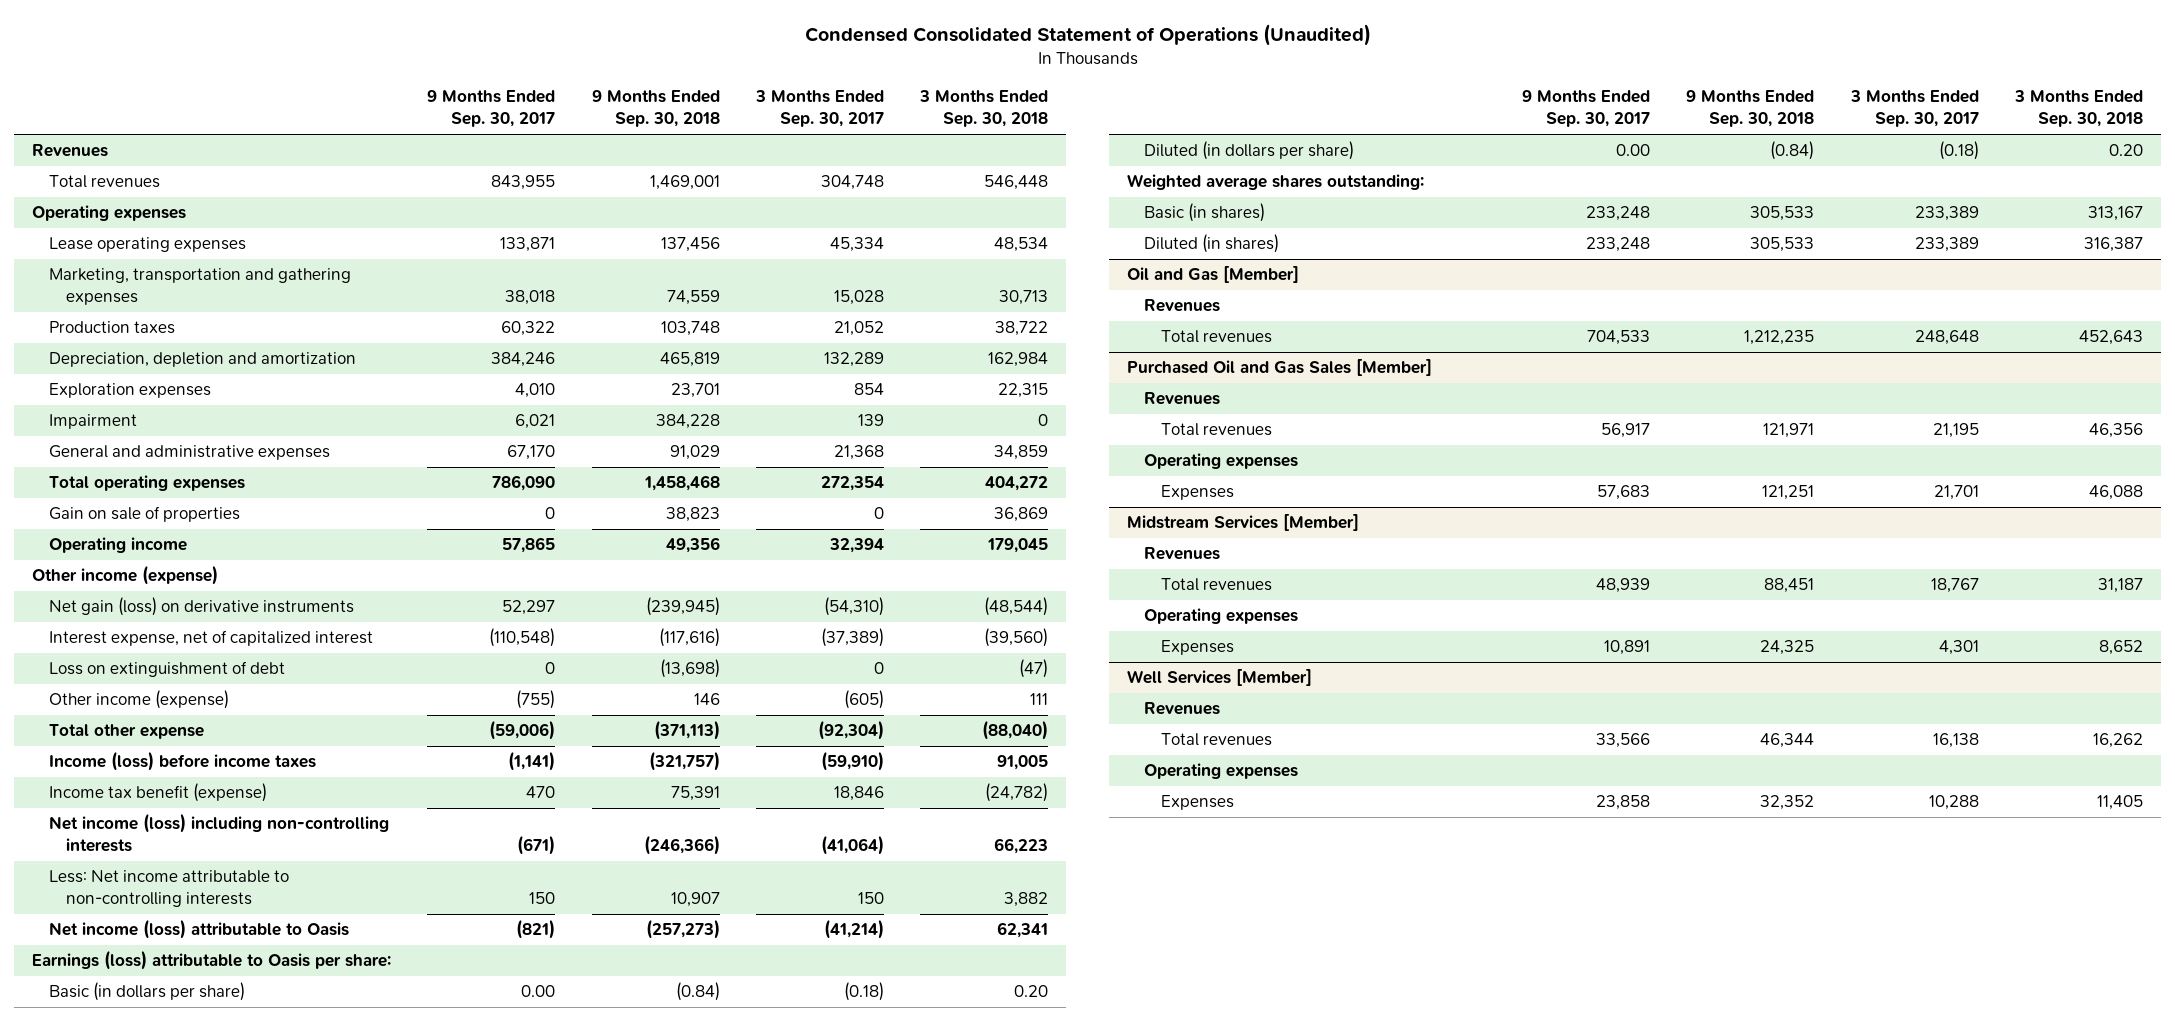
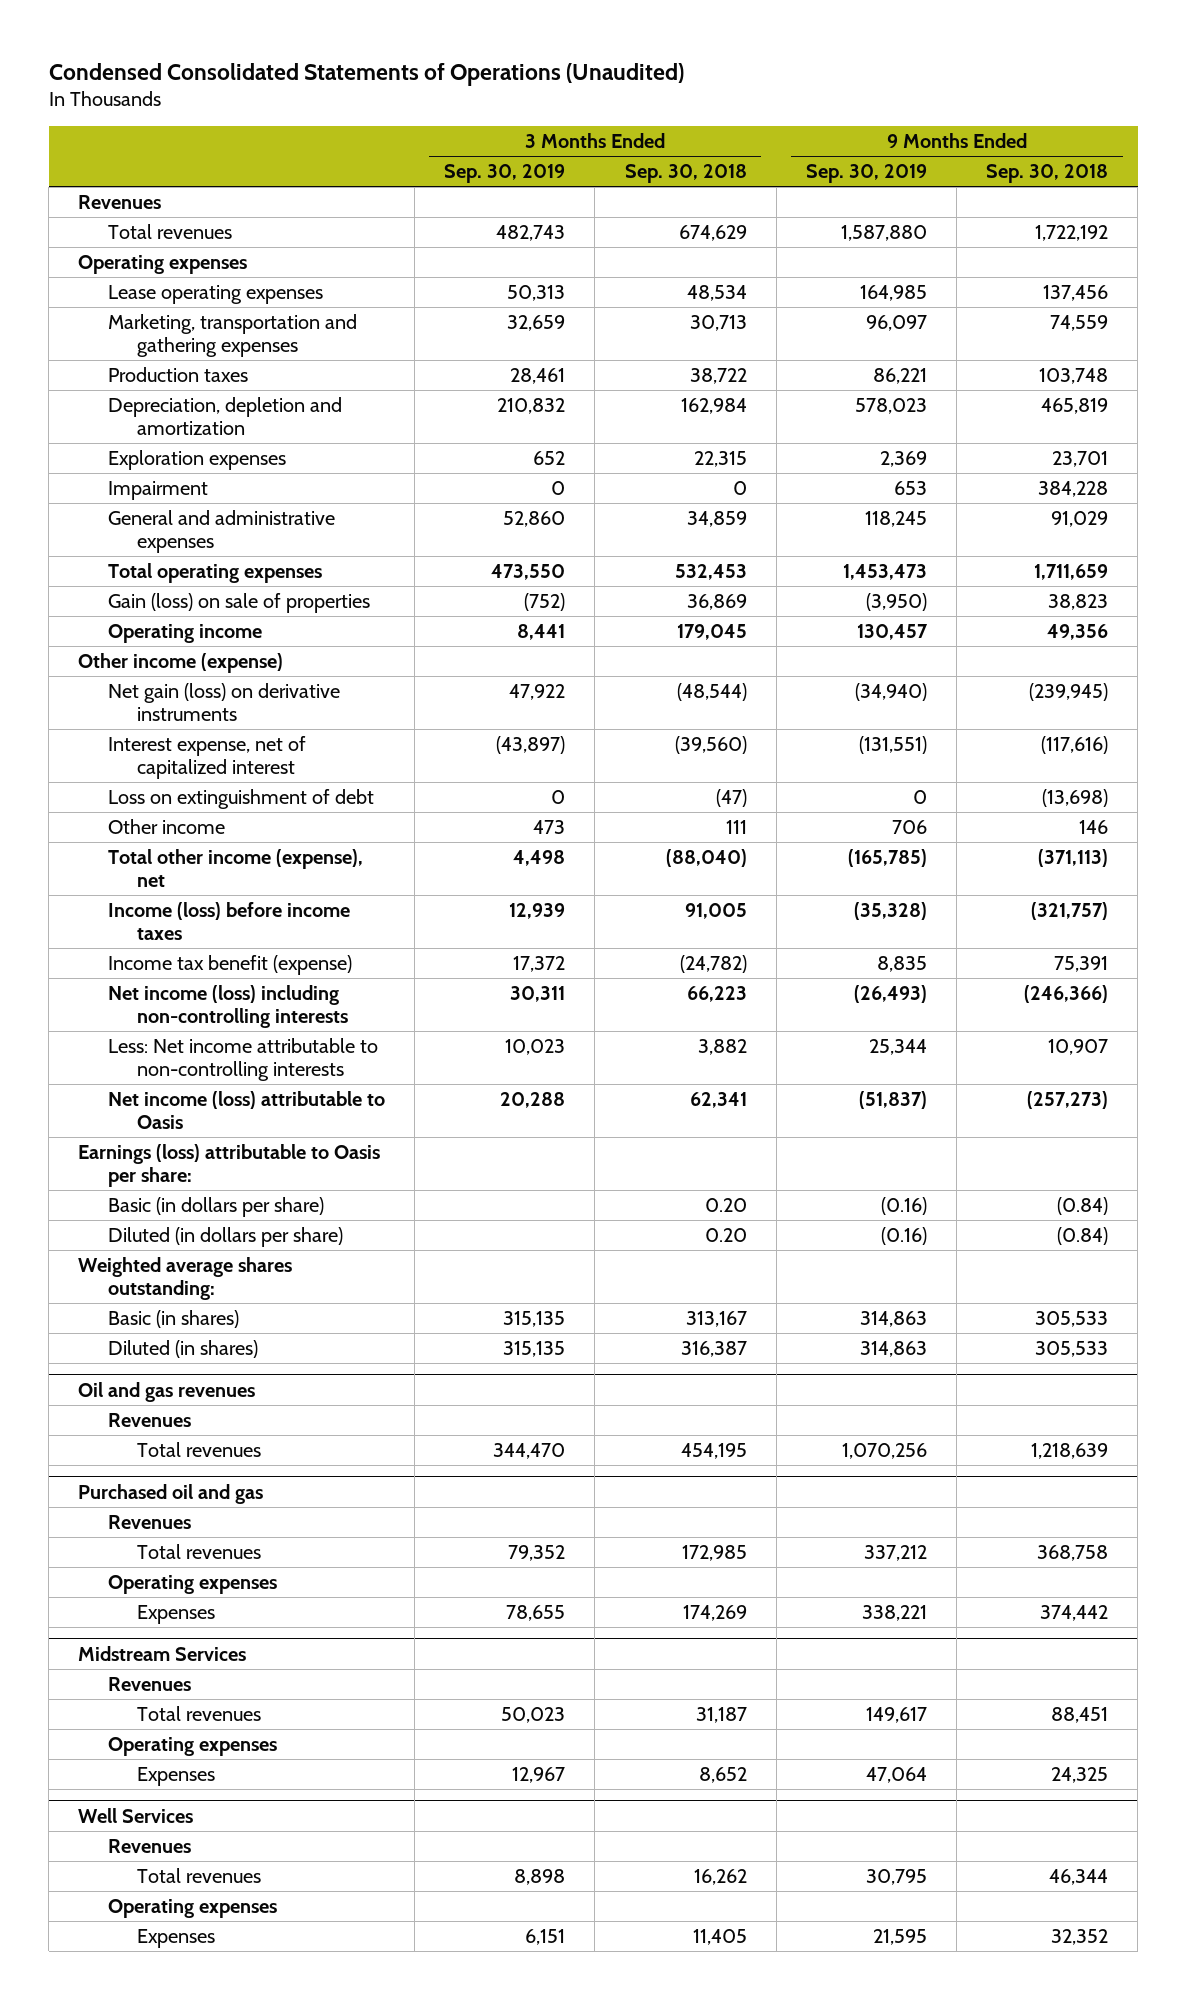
[804,23,1371,46] Condensed Consolidated Statement of Operations (Unaudited) -> [48,62,684,86] Condensed Consolidated Statements of Operations (Unaudited)
[427,90,556,128] 9 Months Ended Sep. 30, 2017 -> none
[754,90,884,128] 3 Months Ended Sep. 30, 2017 -> none
none -> [444,164,566,184] Sep. 30, 2019
none -> [805,164,927,184] Sep. 30, 2019
[649,175,720,191] 1,469,001 -> [1035,224,1109,241] 1,722,192
[984,175,1049,191] 546,448 -> [678,224,747,241] 674,629
[643,475,720,492] 1,458,468 -> [1034,563,1109,580] 1,711,659
[985,476,1049,492] 404,272 -> [674,563,747,580] 532,453
[49,506,241,523] Gain on sale of properties -> [107,592,370,613] Gain (loss) on sale of properties
[49,690,230,710] Other income (expense) -> [107,818,225,834] Other income
[49,724,205,740] Total other expense -> [107,848,363,888] Total other income (expense), net
[1126,266,1299,284] Oil and Gas [Member] -> [78,1381,256,1402] Oil and gas revenues
[1744,330,1815,346] 1,212,235 -> [1031,1442,1109,1459] 1,218,639
[2078,330,2143,346] 452,643 -> [680,1442,747,1459] 454,195
[1126,359,1432,377] Purchased Oil and Gas Sales [Member] -> [78,1483,264,1504] Purchased oil and gas
[1763,423,1815,439] 121,971 -> [1037,1544,1109,1561] 368,758
[2088,423,2143,439] 46,356 -> [681,1544,747,1561] 172,985
[1762,485,1815,501] 121,251 -> [1040,1604,1109,1621] 374,442
[2088,485,2143,501] 46,088 -> [682,1604,747,1621] 174,269
[1126,514,1359,532] Midstream Services [Member] -> [78,1645,247,1661] Midstream Services
[1126,669,1312,687] Well Services [Member] -> [78,1807,194,1823] Well Services

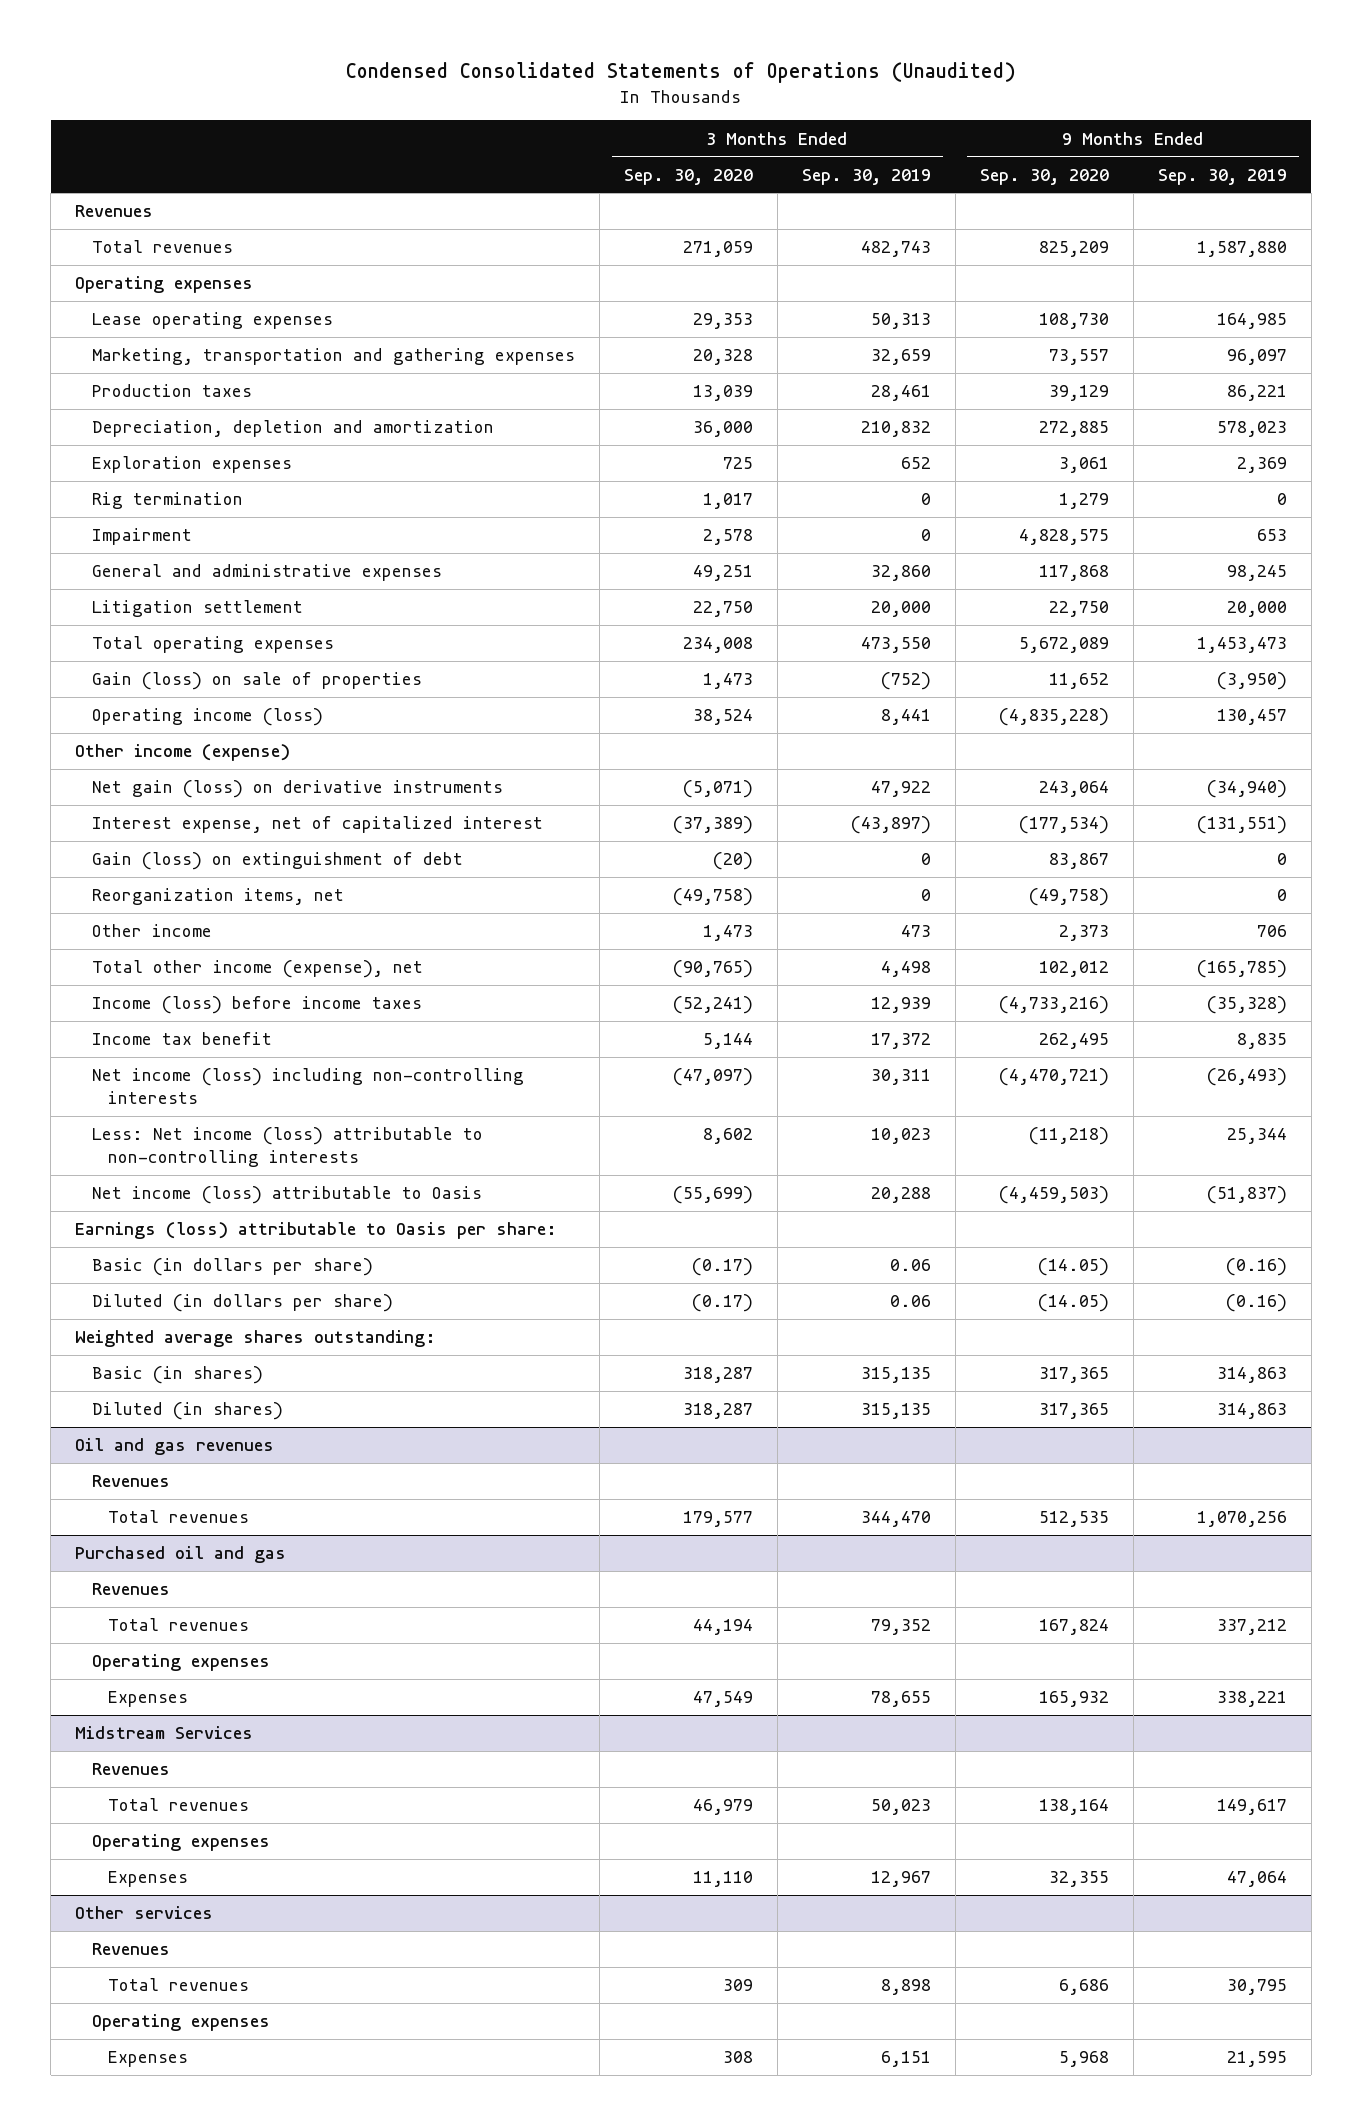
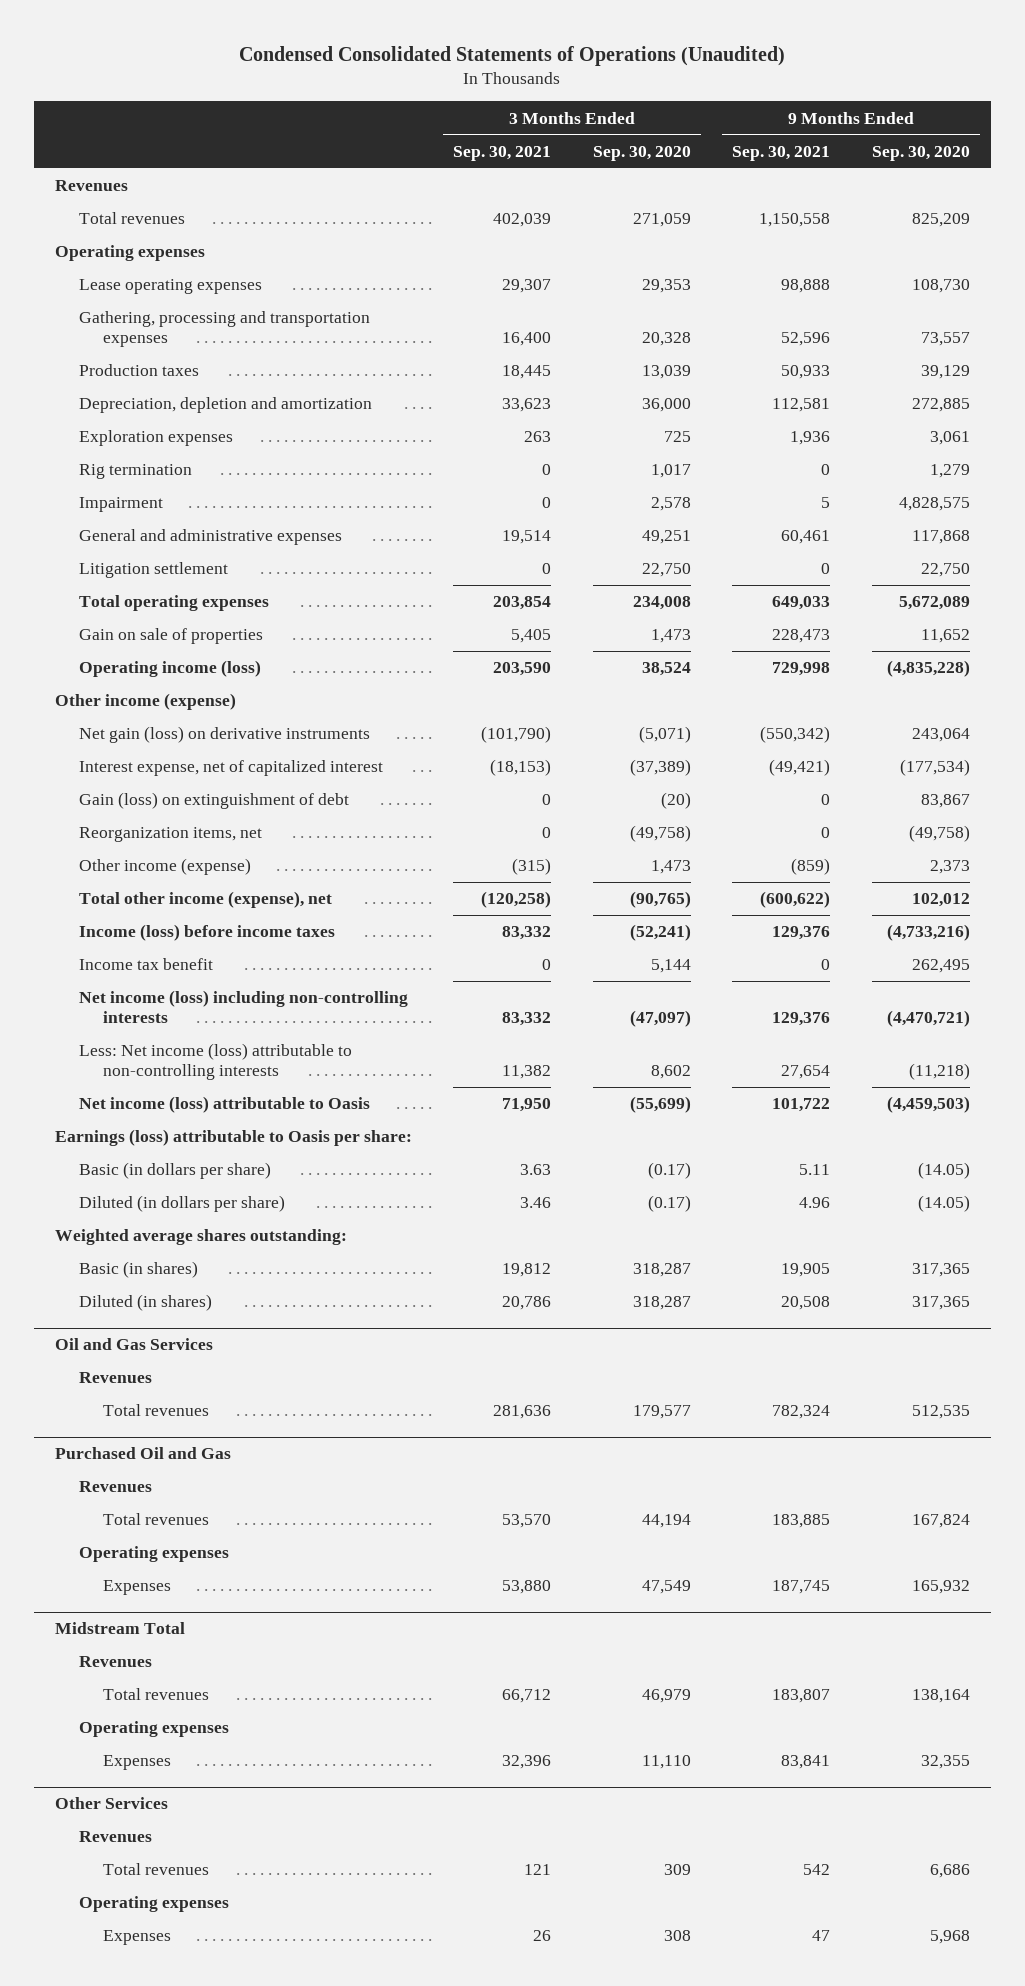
[801,168,931,185] Sep. 30, 2019 -> none
[1157,168,1287,185] Sep. 30, 2019 -> none
none -> [453,145,552,161] Sep. 30, 2021
none -> [732,145,831,161] Sep. 30, 2021
[91,348,575,366] Marketing, transportation and gathering expenses -> [78,311,370,348] Gathering, processing and transportation expenses
[91,672,422,691] Gain (loss) on sale of properties -> [78,628,263,645] Gain on sale of properties
[91,924,212,938] Other income -> [78,858,251,876] Other income (expense)
[75,1438,275,1456] Oil and gas revenues -> [54,1338,213,1351] Oil and Gas Services
[75,1546,287,1564] Purchased oil and gas -> [54,1447,231,1460] Purchased Oil and Gas
[75,1726,254,1740] Midstream Services -> [54,1622,185,1635] Midstream Total
[75,1906,214,1920] Other services -> [54,1797,168,1810] Other Services

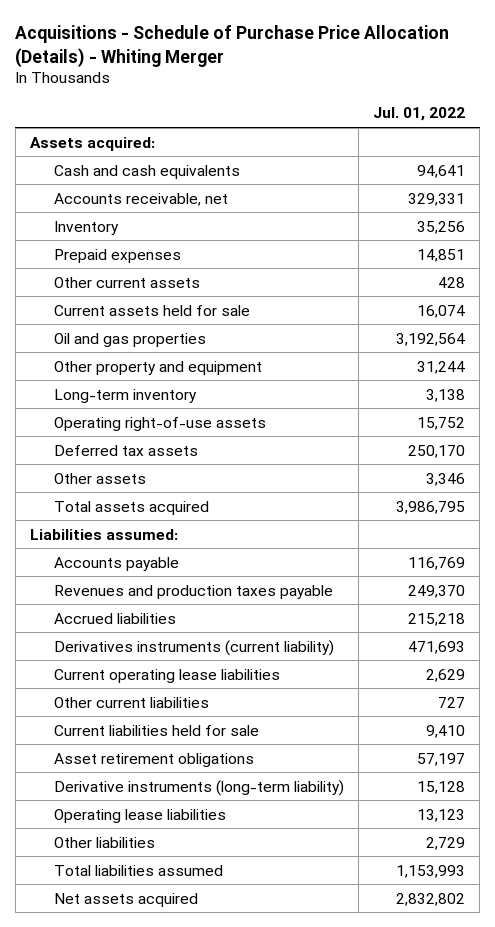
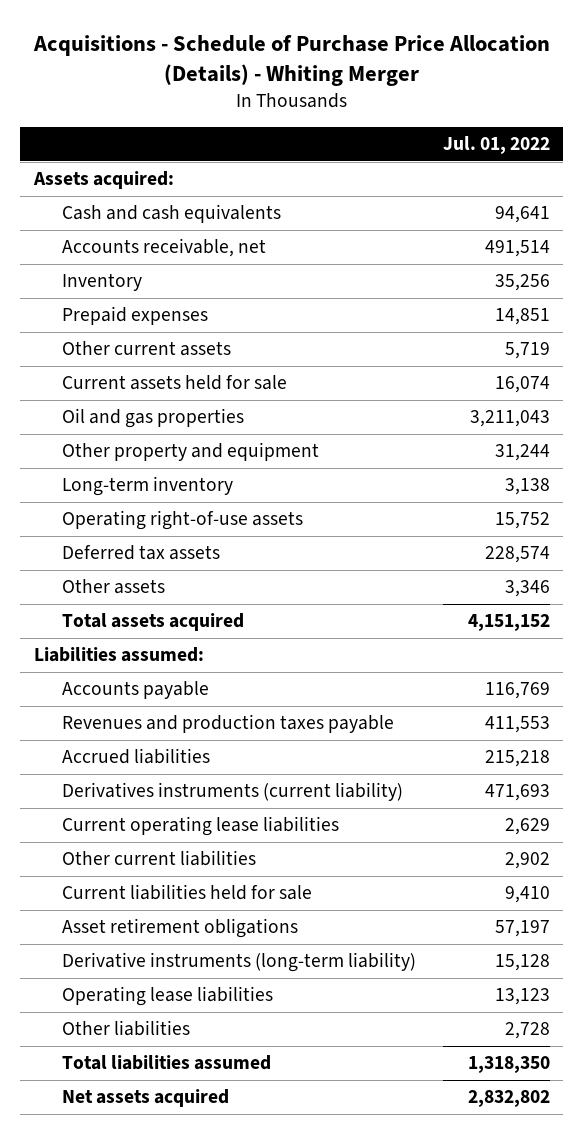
[408,192,466,206] 329,331 -> [484,240,550,258] 491,514
[438,276,466,288] 428 -> [504,342,550,360] 5,719
[396,332,466,346] 3,192,564 -> [469,410,550,428] 3,211,043
[408,444,466,458] 250,170 -> [484,546,550,564] 228,574
[396,500,466,514] 3,986,795 -> [467,614,550,632] 4,151,152
[408,584,466,598] 249,370 -> [484,716,550,734] 411,553
[438,696,466,708] 727 -> [504,852,550,870] 2,902
[426,836,466,850] 2,729 -> [504,1022,550,1040] 2,728
[396,864,466,878] 1,153,993 -> [467,1056,550,1074] 1,318,350

